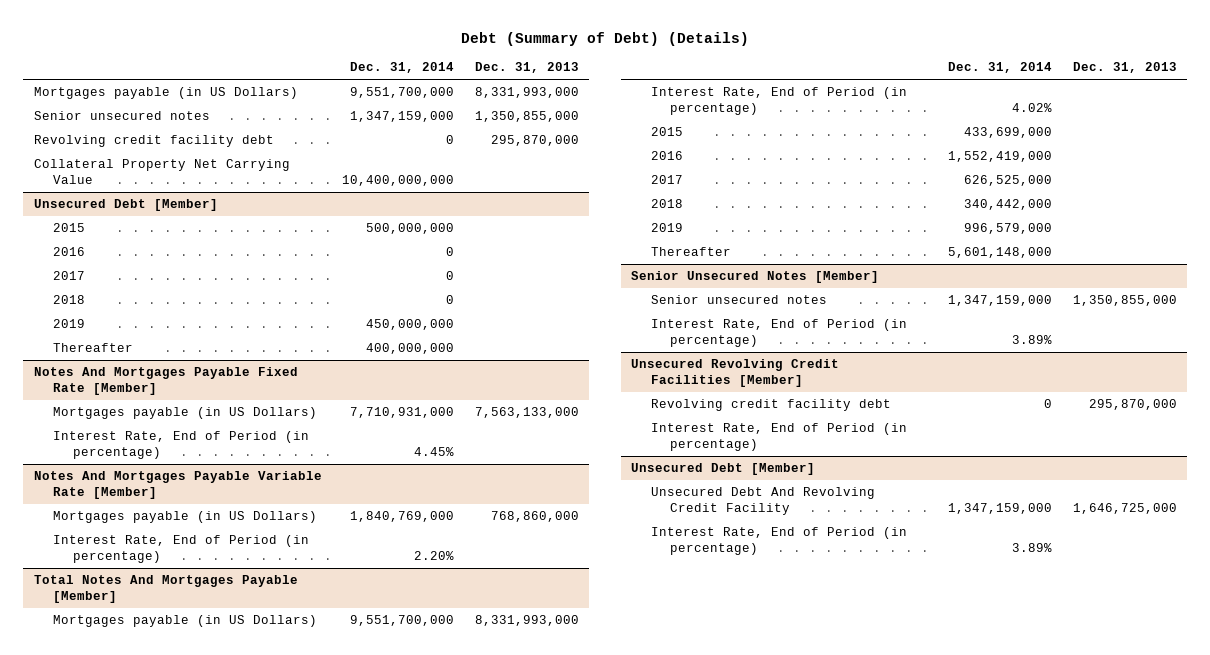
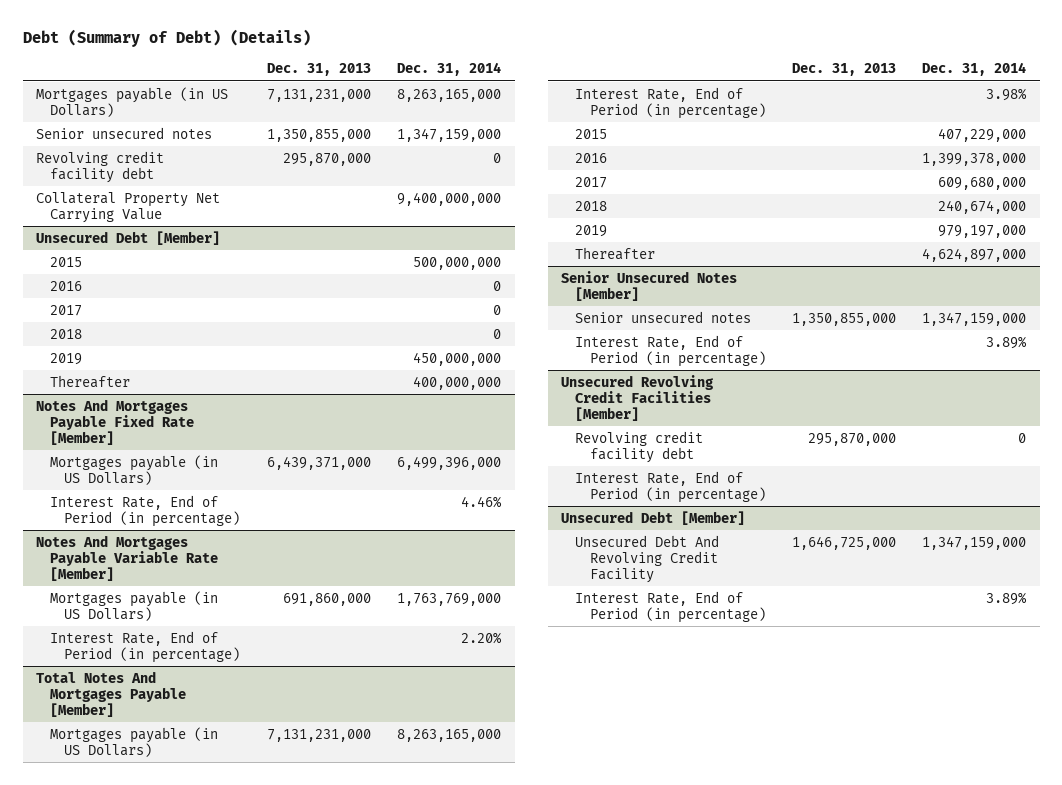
[350,87,455,99] 9,551,700,000 -> [397,88,502,102] 8,263,165,000
[475,87,580,99] 8,331,993,000 -> [266,88,371,102] 7,131,231,000
[342,175,455,187] 10,400,000,000 -> [397,191,502,206] 9,400,000,000
[350,407,455,419] 7,710,931,000 -> [397,455,502,470] 6,499,396,000
[475,407,580,419] 7,563,133,000 -> [266,455,371,470] 6,439,371,000
[414,447,455,457] 4.45% -> [461,495,503,508] 4.46%
[350,511,455,523] 1,840,769,000 -> [397,592,502,606] 1,763,769,000
[491,511,580,523] 768,860,000 -> [282,592,371,606] 691,860,000
[350,615,455,627] 9,551,700,000 -> [397,728,502,742] 8,263,165,000
[475,615,580,627] 8,331,993,000 -> [266,728,371,742] 7,131,231,000
[1011,103,1052,113] 4.02% -> [986,87,1028,101] 3.98%
[963,127,1052,139] 433,699,000 -> [938,127,1027,142] 407,229,000
[947,151,1052,163] 1,552,419,000 -> [922,152,1027,166] 1,399,378,000
[963,175,1052,187] 626,525,000 -> [938,176,1027,190] 609,680,000
[963,199,1052,211] 340,442,000 -> [938,199,1027,214] 240,674,000
[963,223,1052,235] 996,579,000 -> [938,224,1027,238] 979,197,000
[947,247,1052,259] 5,601,148,000 -> [922,247,1027,262] 4,624,897,000

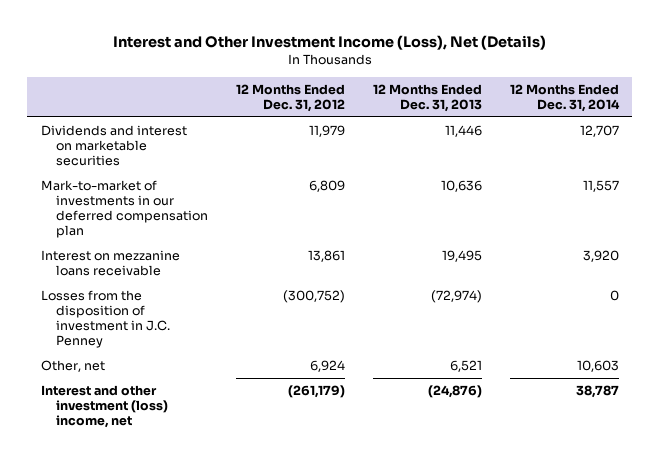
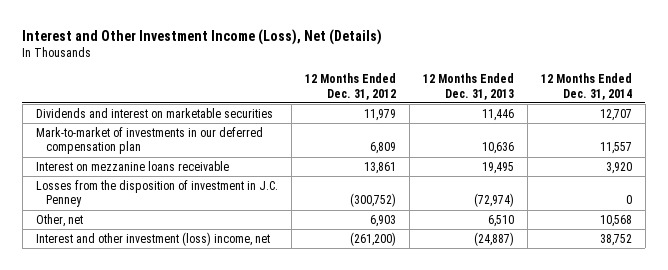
[310,360,346,373] 6,924 -> [369,214,396,227] 6,903
[449,360,482,373] 6,521 -> [487,214,514,227] 6,510
[576,360,619,373] 10,603 -> [599,214,632,227] 10,568
[288,385,346,399] (261,179) -> [349,231,396,246] (261,200)
[427,385,482,399] (24,876) -> [473,231,514,246] (24,887)
[575,385,619,399] 38,787 -> [599,233,632,246] 38,752

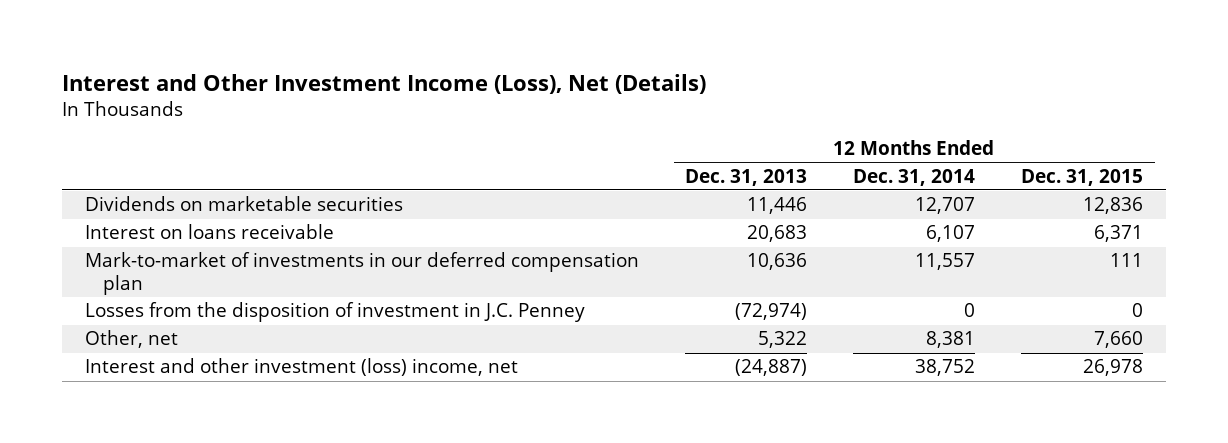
[304,72,396,100] 12 Months Ended Dec. 31, 2012 -> none
none -> [1021,168,1144,186] Dec. 31, 2015
[35,107,273,118] Dividends and interest on marketable securities -> [85,196,404,212] Dividends on marketable securities
none -> [85,224,335,240] Interest on loans receivable
[35,160,229,171] Interest on mezzanine loans receivable -> none
[487,214,514,227] 6,510 -> [758,331,808,349] 5,322
[599,214,632,227] 10,568 -> [926,331,976,349] 8,381

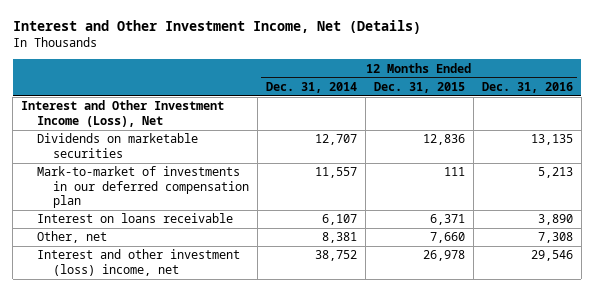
[62,73,707,94] Interest and Other Investment Income (Loss), Net (Details) -> [12,20,421,35] Interest and Other Investment Income, Net (Details)
[685,168,808,186] Dec. 31, 2013 -> none
none -> [481,81,573,93] Dec. 31, 2016
none -> [21,100,225,127] Interest and Other Investment Income (Loss), Net
[85,302,586,323] Losses from the disposition of investment in J.C. Penney -> none
[85,224,335,240] Interest on loans receivable -> [36,213,233,224] Interest on loans receivable

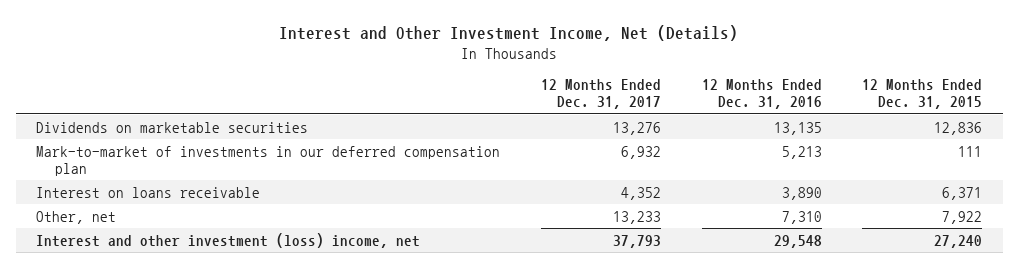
[265,81,357,93] Dec. 31, 2014 -> none
none -> [540,79,661,110] 12 Months Ended Dec. 31, 2017
[21,100,225,127] Interest and Other Investment Income (Loss), Net -> none
[429,232,465,244] 7,660 -> [942,210,983,224] 7,922
[537,232,573,244] 7,308 -> [781,210,822,224] 7,310
[422,250,465,262] 26,978 -> [934,234,983,248] 27,240
[530,250,573,262] 29,546 -> [773,234,822,248] 29,548

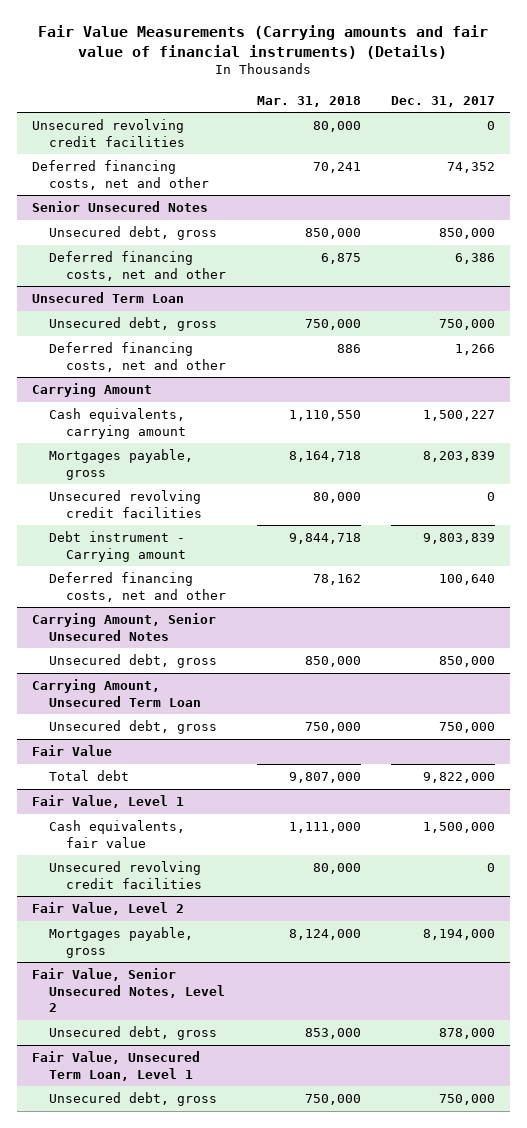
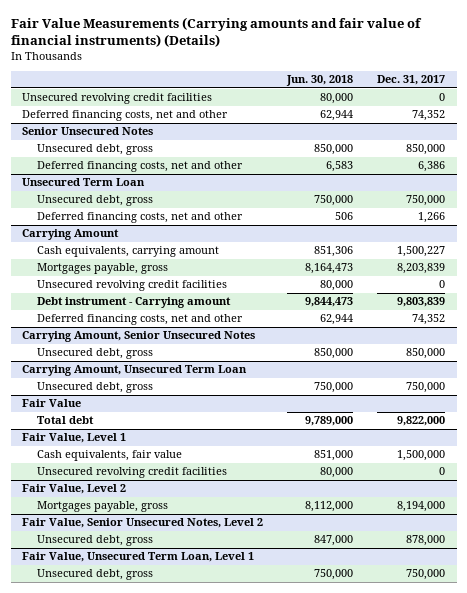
[256,95,361,107] Mar. 31, 2018 -> none
none -> [286,75,354,87] Jun. 30, 2018
[438,574,495,586] 100,640 -> [411,314,445,326] 74,352

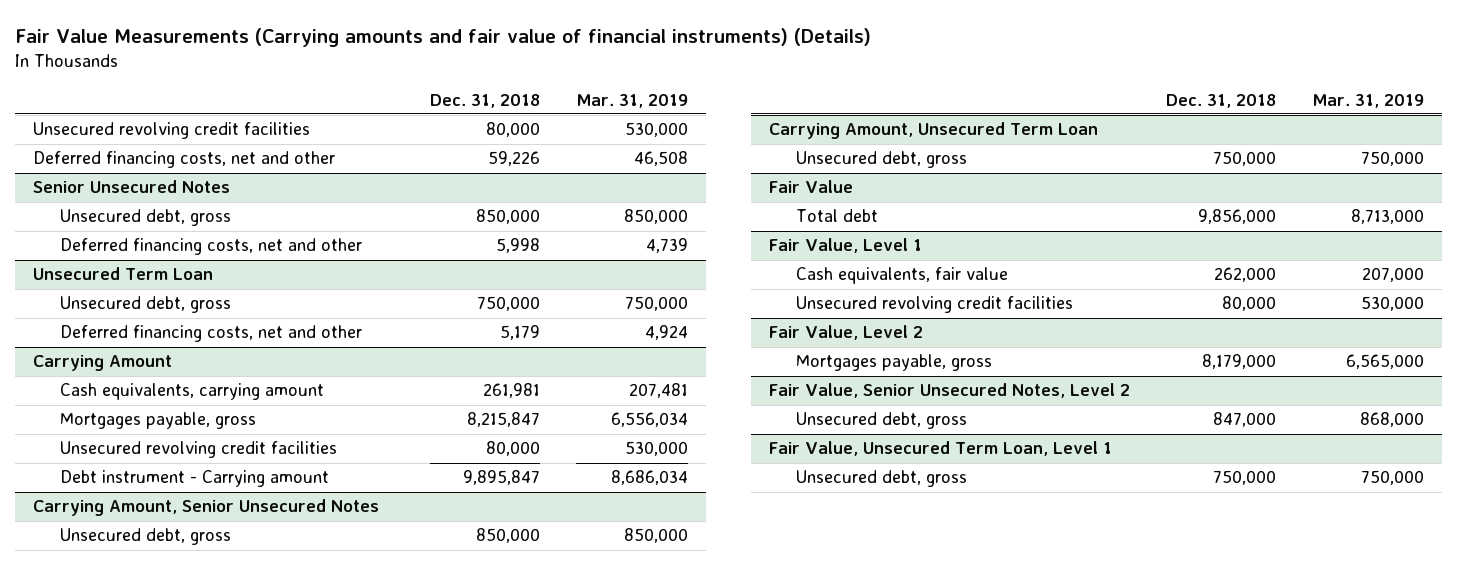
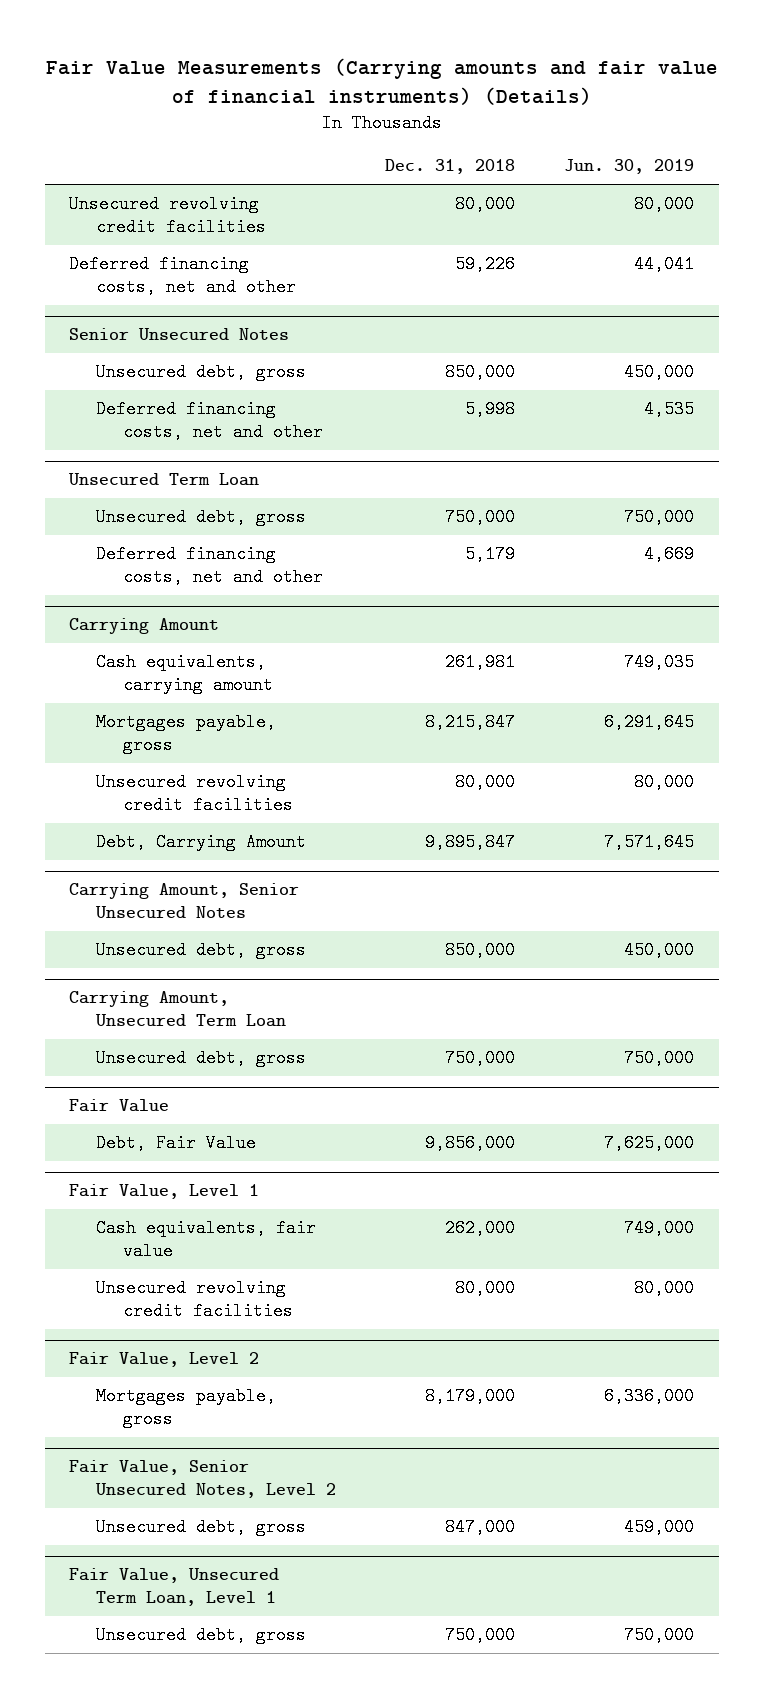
[576,93,689,108] Mar. 31, 2019 -> none
none -> [564,159,695,175] Jun. 30, 2019
[60,470,330,488] Debt instrument - Carrying amount -> [96,833,307,852] Debt, Carrying Amount
[796,209,879,223] Total debt -> [96,1134,257,1153] Debt, Fair Value

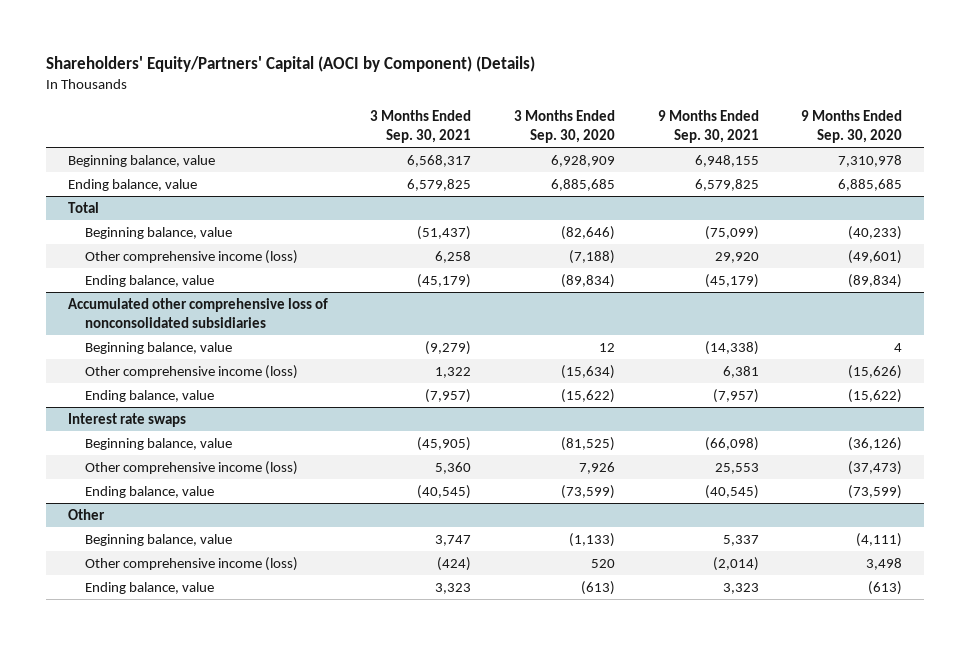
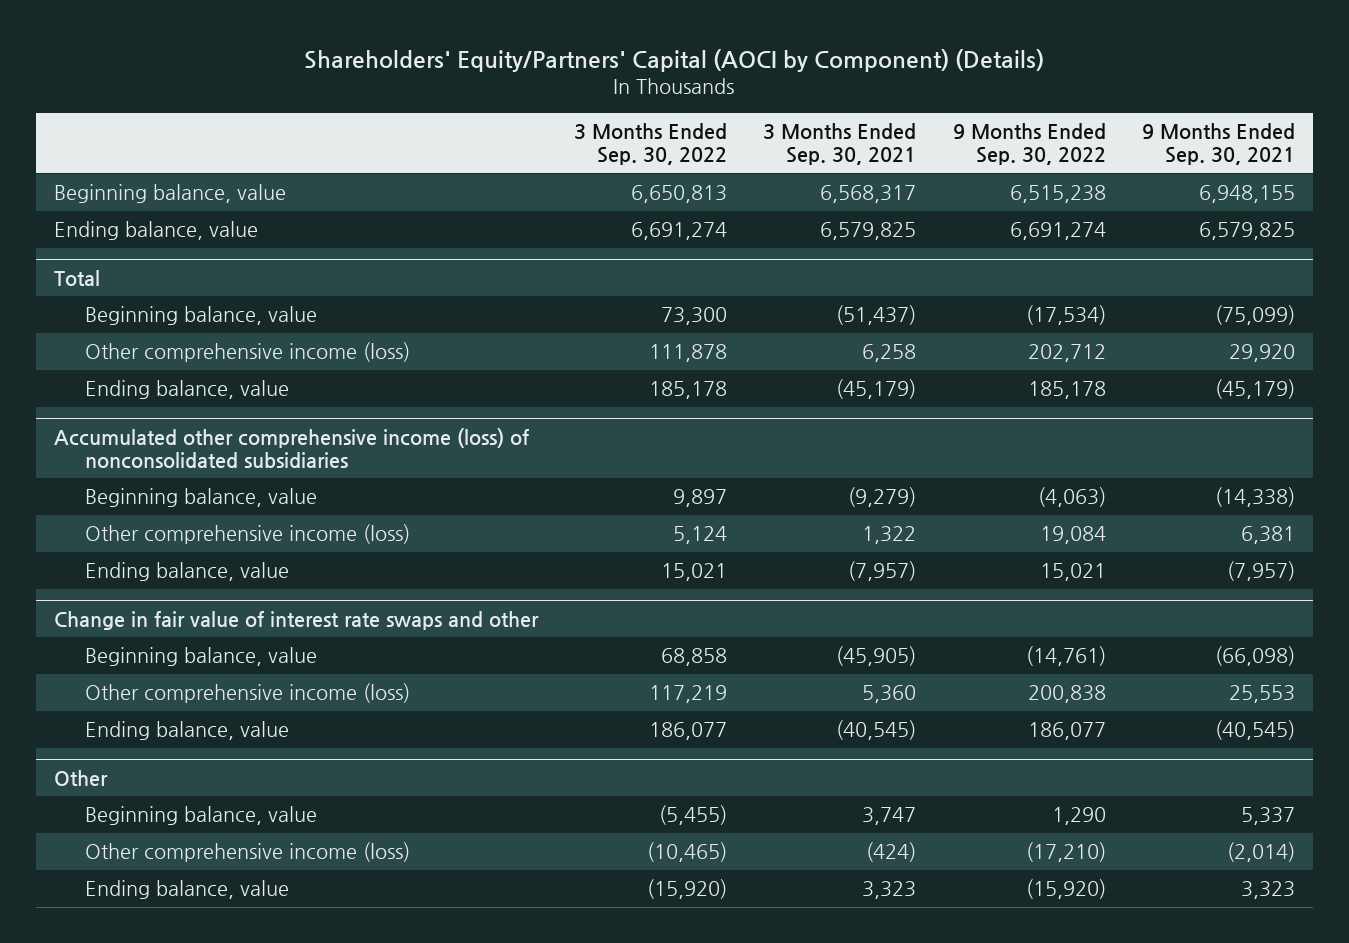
[514,109,616,144] 3 Months Ended Sep. 30, 2020 -> none
[801,109,903,144] 9 Months Ended Sep. 30, 2020 -> none
none -> [574,123,728,166] 3 Months Ended Sep. 30, 2022
none -> [952,123,1106,166] 9 Months Ended Sep. 30, 2022
[67,297,328,328] Accumulated other comprehensive loss of nonconsolidated subsidiaries -> [54,427,530,469] Accumulated other comprehensive income (loss) of nonconsolidated subsidiaries
[67,412,186,427] Interest rate swaps -> [54,610,540,630] Change in fair value of interest rate swaps and other

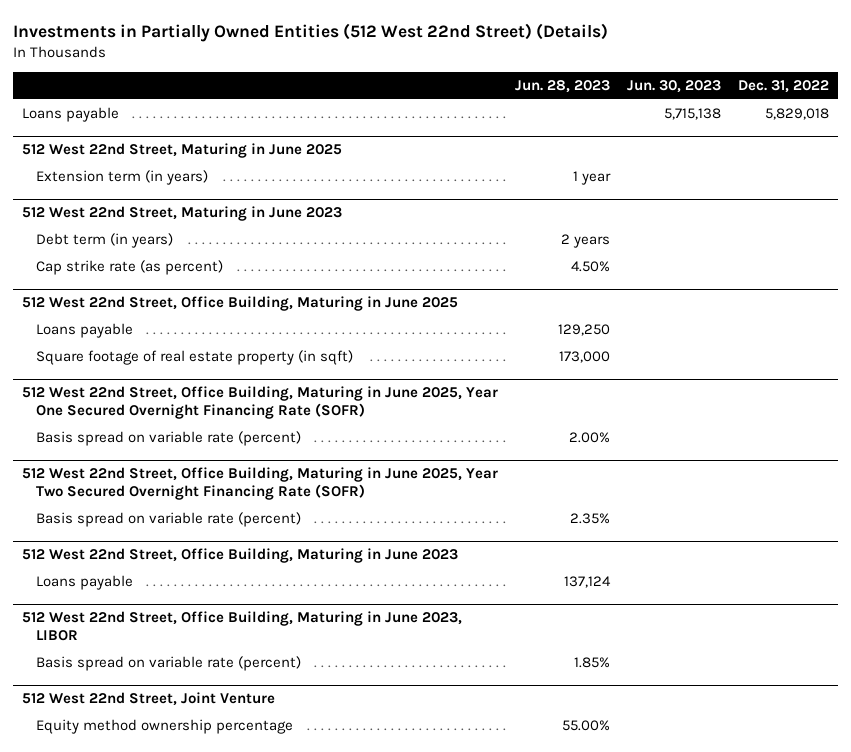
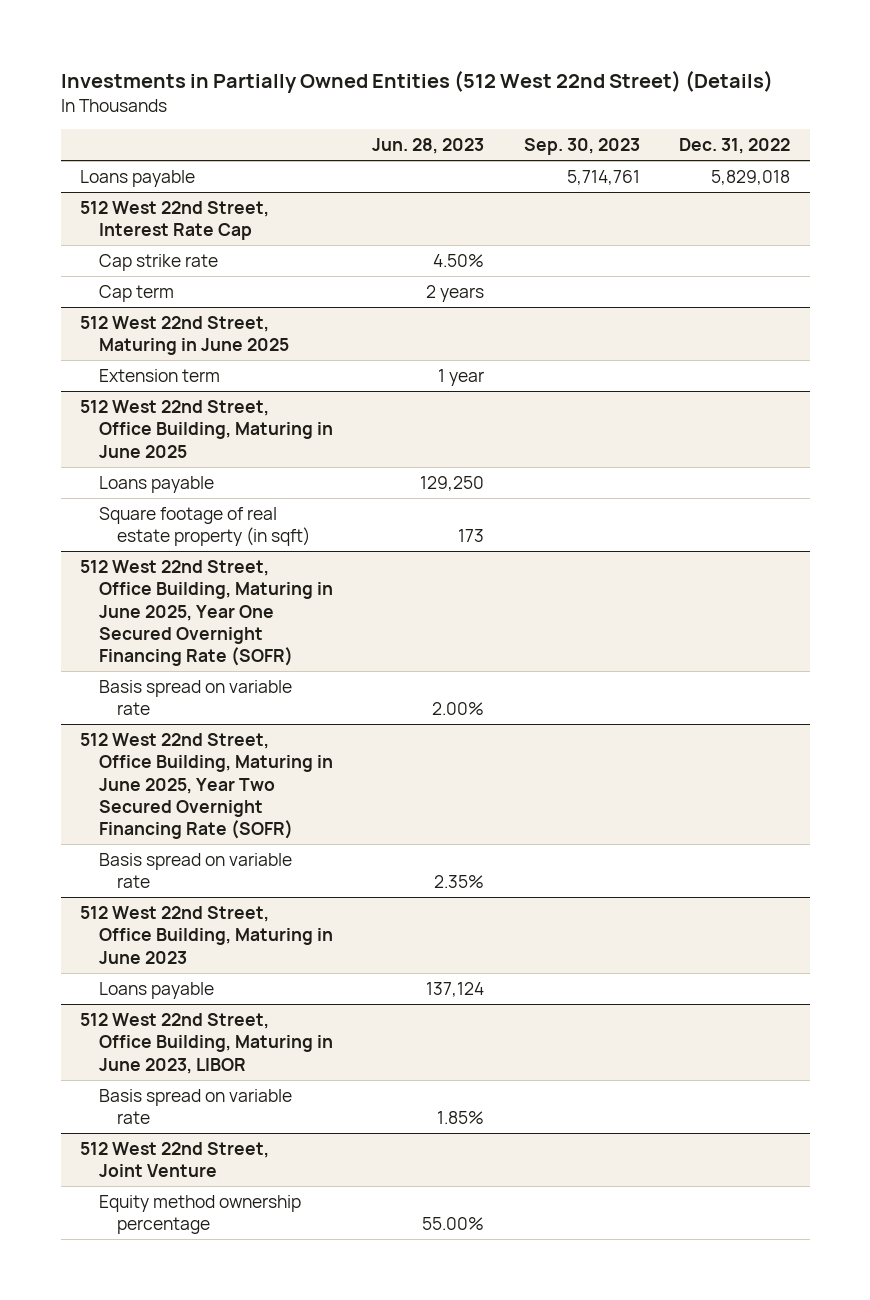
[627,80,722,94] Jun. 30, 2023 -> none
none -> [523,138,640,156] Sep. 30, 2023
none -> [80,200,270,241] 512 West 22nd Street, Interest Rate Cap
none -> [98,253,218,271] Cap strike rate
none -> [98,284,174,302] Cap term
[21,206,342,222] 512 West 22nd Street, Maturing in June 2023 -> none
[36,233,174,249] Debt term (in years) -> none
[36,260,224,276] Cap strike rate (as percent) -> none
[36,170,209,186] Extension term (in years) -> [98,368,220,382] Extension term
[558,351,610,364] 173,000 -> [458,529,485,543] 173
[36,431,302,447] Basis spread on variable rate (percent) -> [98,679,292,716] Basis spread on variable rate
[36,512,302,528] Basis spread on variable rate (percent) -> [98,852,292,889] Basis spread on variable rate
[36,656,302,672] Basis spread on variable rate (percent) -> [98,1088,292,1125] Basis spread on variable rate

